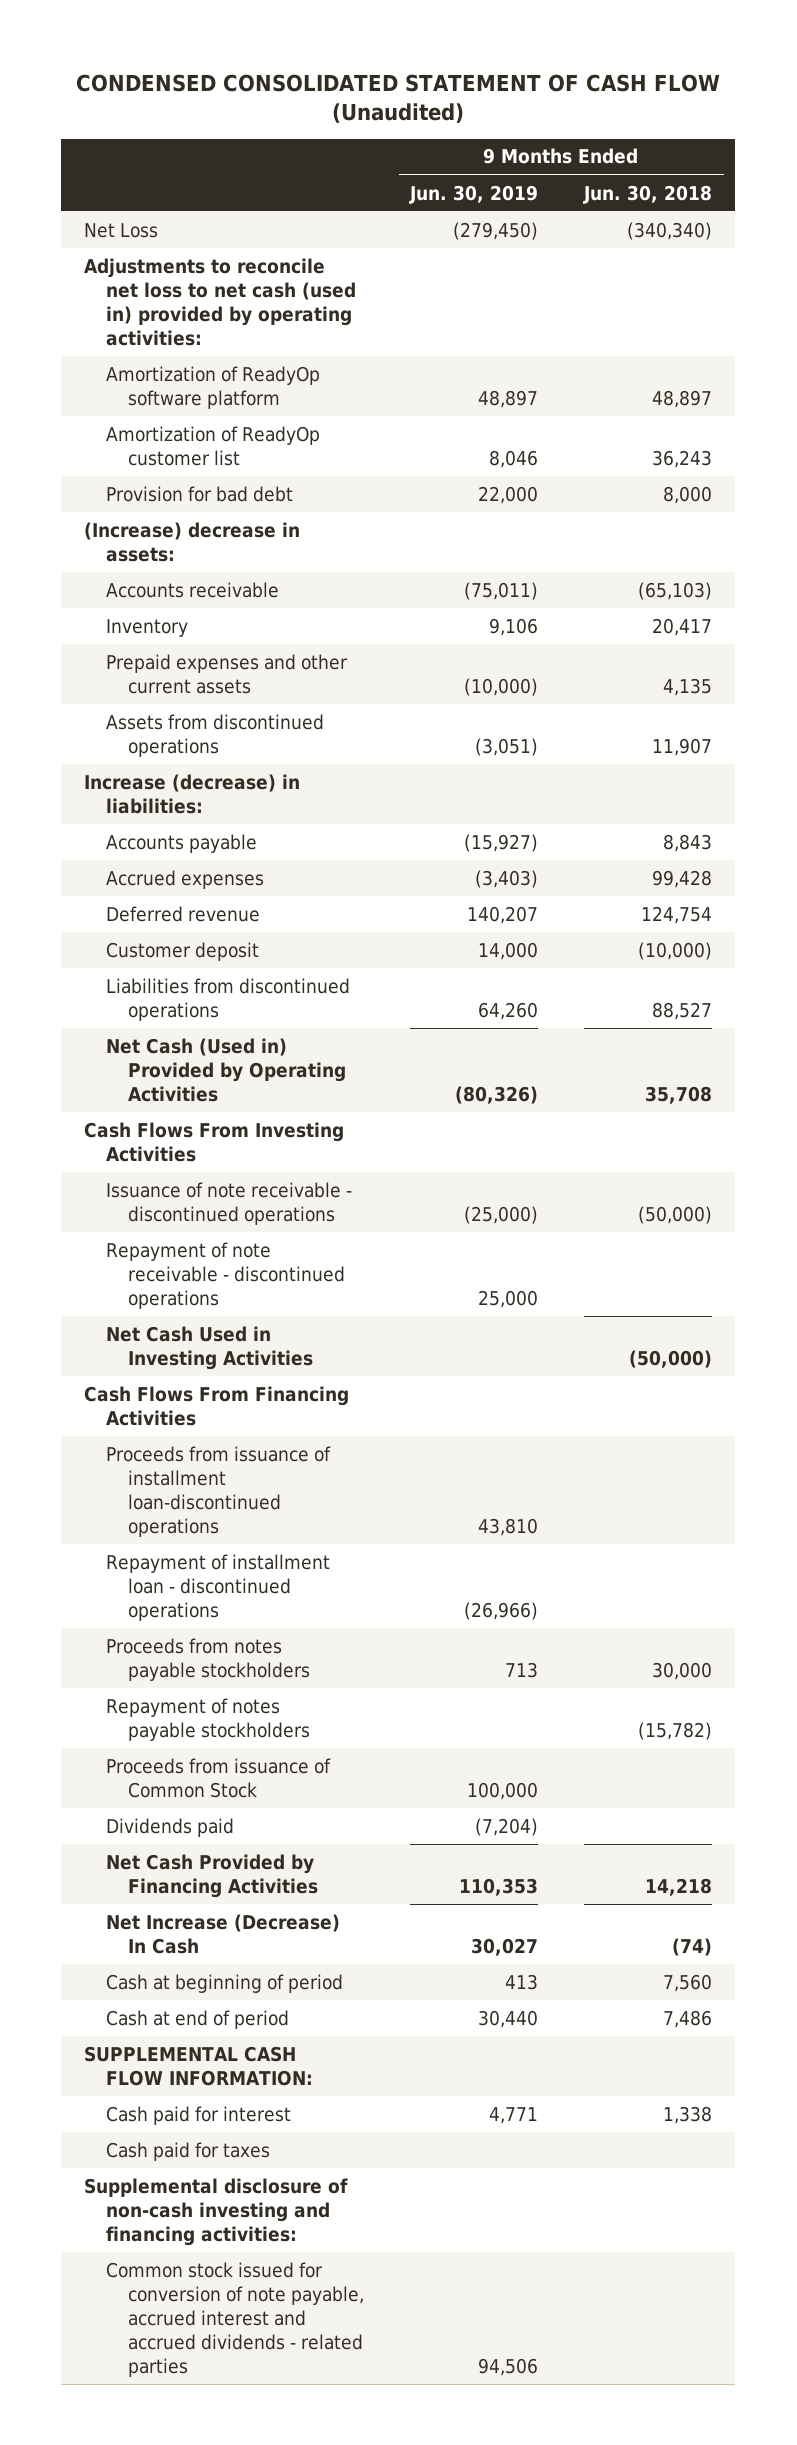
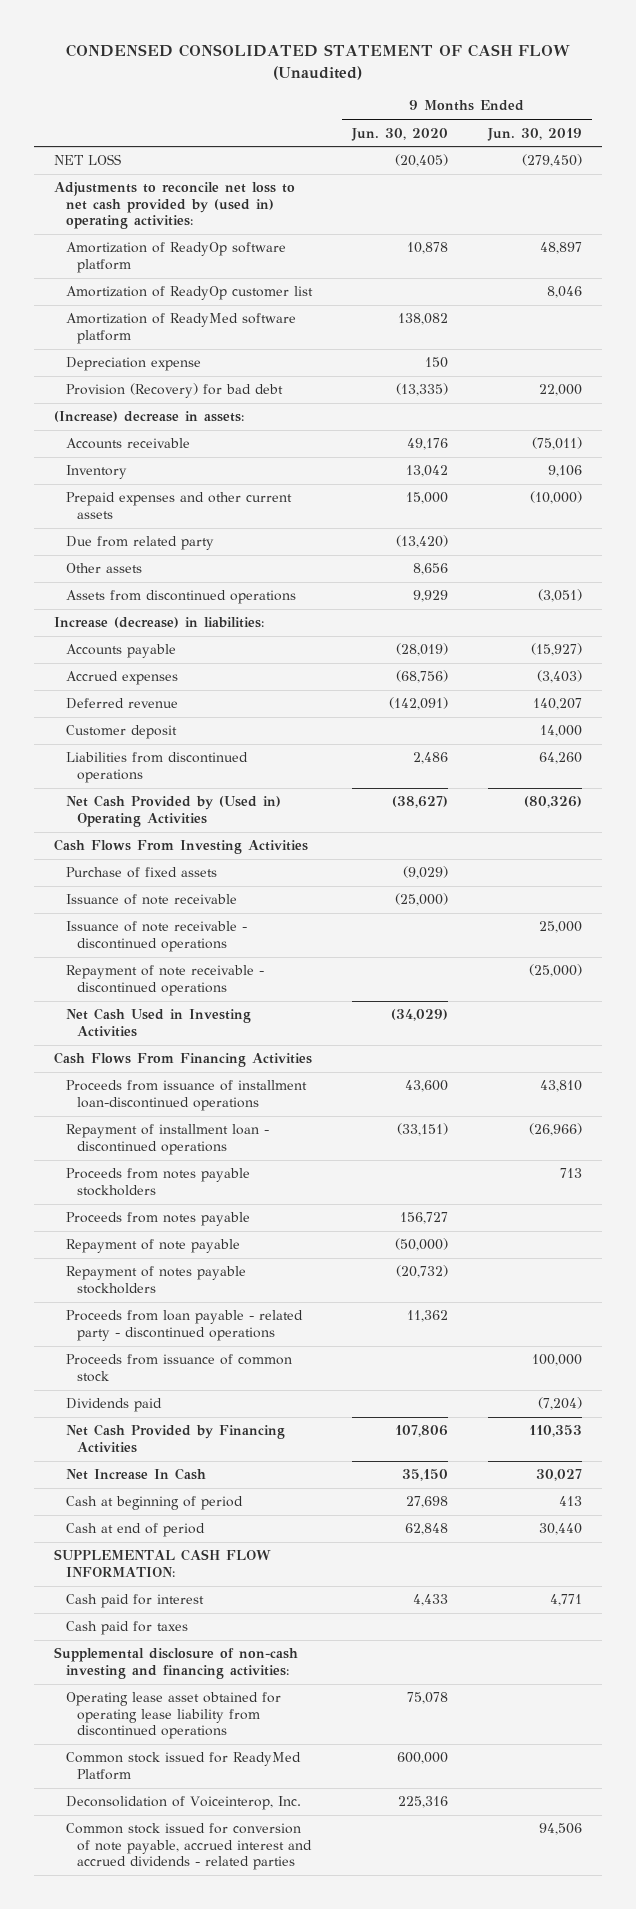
[583,184,713,204] Jun. 30, 2018 -> none
none -> [351,127,449,141] Jun. 30, 2020
[84,222,159,238] Net Loss -> [54,154,122,166] NET LOSS
[84,257,357,347] Adjustments to reconcile net loss to net cash (used in) provided by operating activities: -> [54,182,296,230] Adjustments to reconcile net loss to net cash provided by (used in) operating activities:
none -> [65,313,296,344] Amortization of ReadyMed software platform
none -> [65,357,201,372] Depreciation expense
[106,485,294,502] Provision for bad debt -> [65,383,283,399] Provision (Recovery) for bad debt
none -> [65,536,214,551] Due from related party
none -> [65,563,142,574] Other assets
[106,1037,347,1103] Net Cash (Used in) Provided by Operating Activities -> [65,795,281,827] Net Cash Provided by (Used in) Operating Activities
none -> [65,867,217,879] Purchase of fixed assets
none -> [65,894,237,906] Issuance of note receivable
[464,1205,539,1224] (25,000) -> [538,921,582,934] 25,000
[478,1290,539,1309] 25,000 -> [528,964,582,978] (25,000)
none -> [65,1212,250,1227] Proceeds from notes payable
none -> [65,1239,240,1254] Repayment of note payable
none -> [65,1310,303,1341] Proceeds from loan payable - related party - discontinued operations
[106,1757,332,1798] Proceeds from issuance of Common Stock -> [65,1354,292,1382] Proceeds from issuance of common stock
[106,1913,341,1954] Net Increase (Decrease) In Cash -> [65,1468,206,1481] Net Increase In Cash
none -> [65,1692,281,1740] Operating lease asset obtained for operating lease liability from discontinued operations
none -> [65,1752,301,1780] Common stock issued for ReadyMed Platform
none -> [65,1796,301,1811] Deconsolidation of Voiceinterop, Inc.

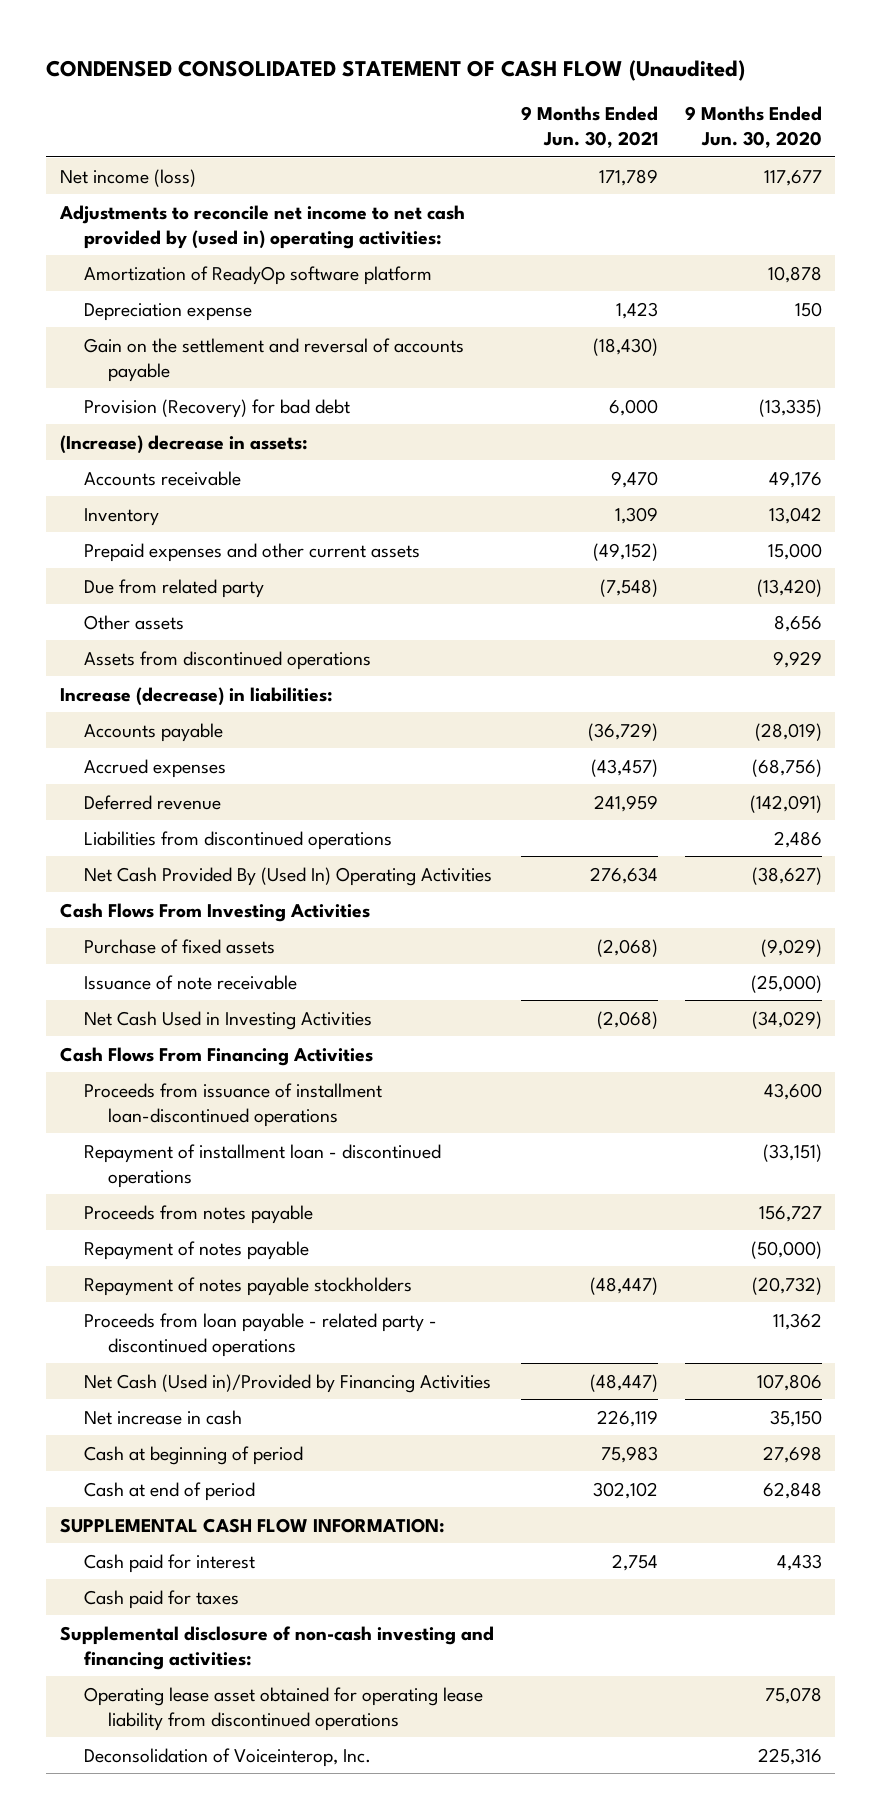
[486,127,582,141] Jun. 30, 2019 -> none
none -> [520,106,658,149] 9 Months Ended Jun. 30, 2021
[54,154,122,166] NET LOSS -> [59,168,196,187] Net income (loss)
[395,154,449,168] (20,405) -> [763,169,822,186] 117,677
[54,182,296,230] Adjustments to reconcile net loss to net cash provided by (used in) operating activities: -> [58,204,465,249] Adjustments to reconcile net income to net cash provided by (used in) operating activities:
[65,286,313,301] Amortization of ReadyOp customer list -> none
[65,313,296,344] Amortization of ReadyMed software platform -> none
none -> [83,337,464,382] Gain on the settlement and reversal of accounts payable
[65,725,177,740] Customer deposit -> none
[65,795,281,827] Net Cash Provided by (Used in) Operating Activities -> [83,866,492,886] Net Cash Provided By (Used In) Operating Activities
[65,921,247,952] Issuance of note receivable - discontinued operations -> none
[65,965,264,996] Repayment of note receivable - discontinued operations -> none
[65,1168,250,1196] Proceeds from notes payable stockholders -> none
[65,1239,240,1254] Repayment of note payable -> [83,1240,309,1260] Repayment of notes payable
[65,1354,292,1382] Proceeds from issuance of common stock -> none
[65,1398,162,1413] Dividends paid -> none
[65,1424,285,1453] Net Cash Provided by Financing Activities -> [83,1373,491,1393] Net Cash (Used in)/Provided by Financing Activities
[65,1468,206,1481] Net Increase In Cash -> [83,1409,242,1425] Net increase in cash
[65,1752,301,1780] Common stock issued for ReadyMed Platform -> none
[65,1823,312,1871] Common stock issued for conversion of note payable, accrued interest and accrued dividends - related parties -> none

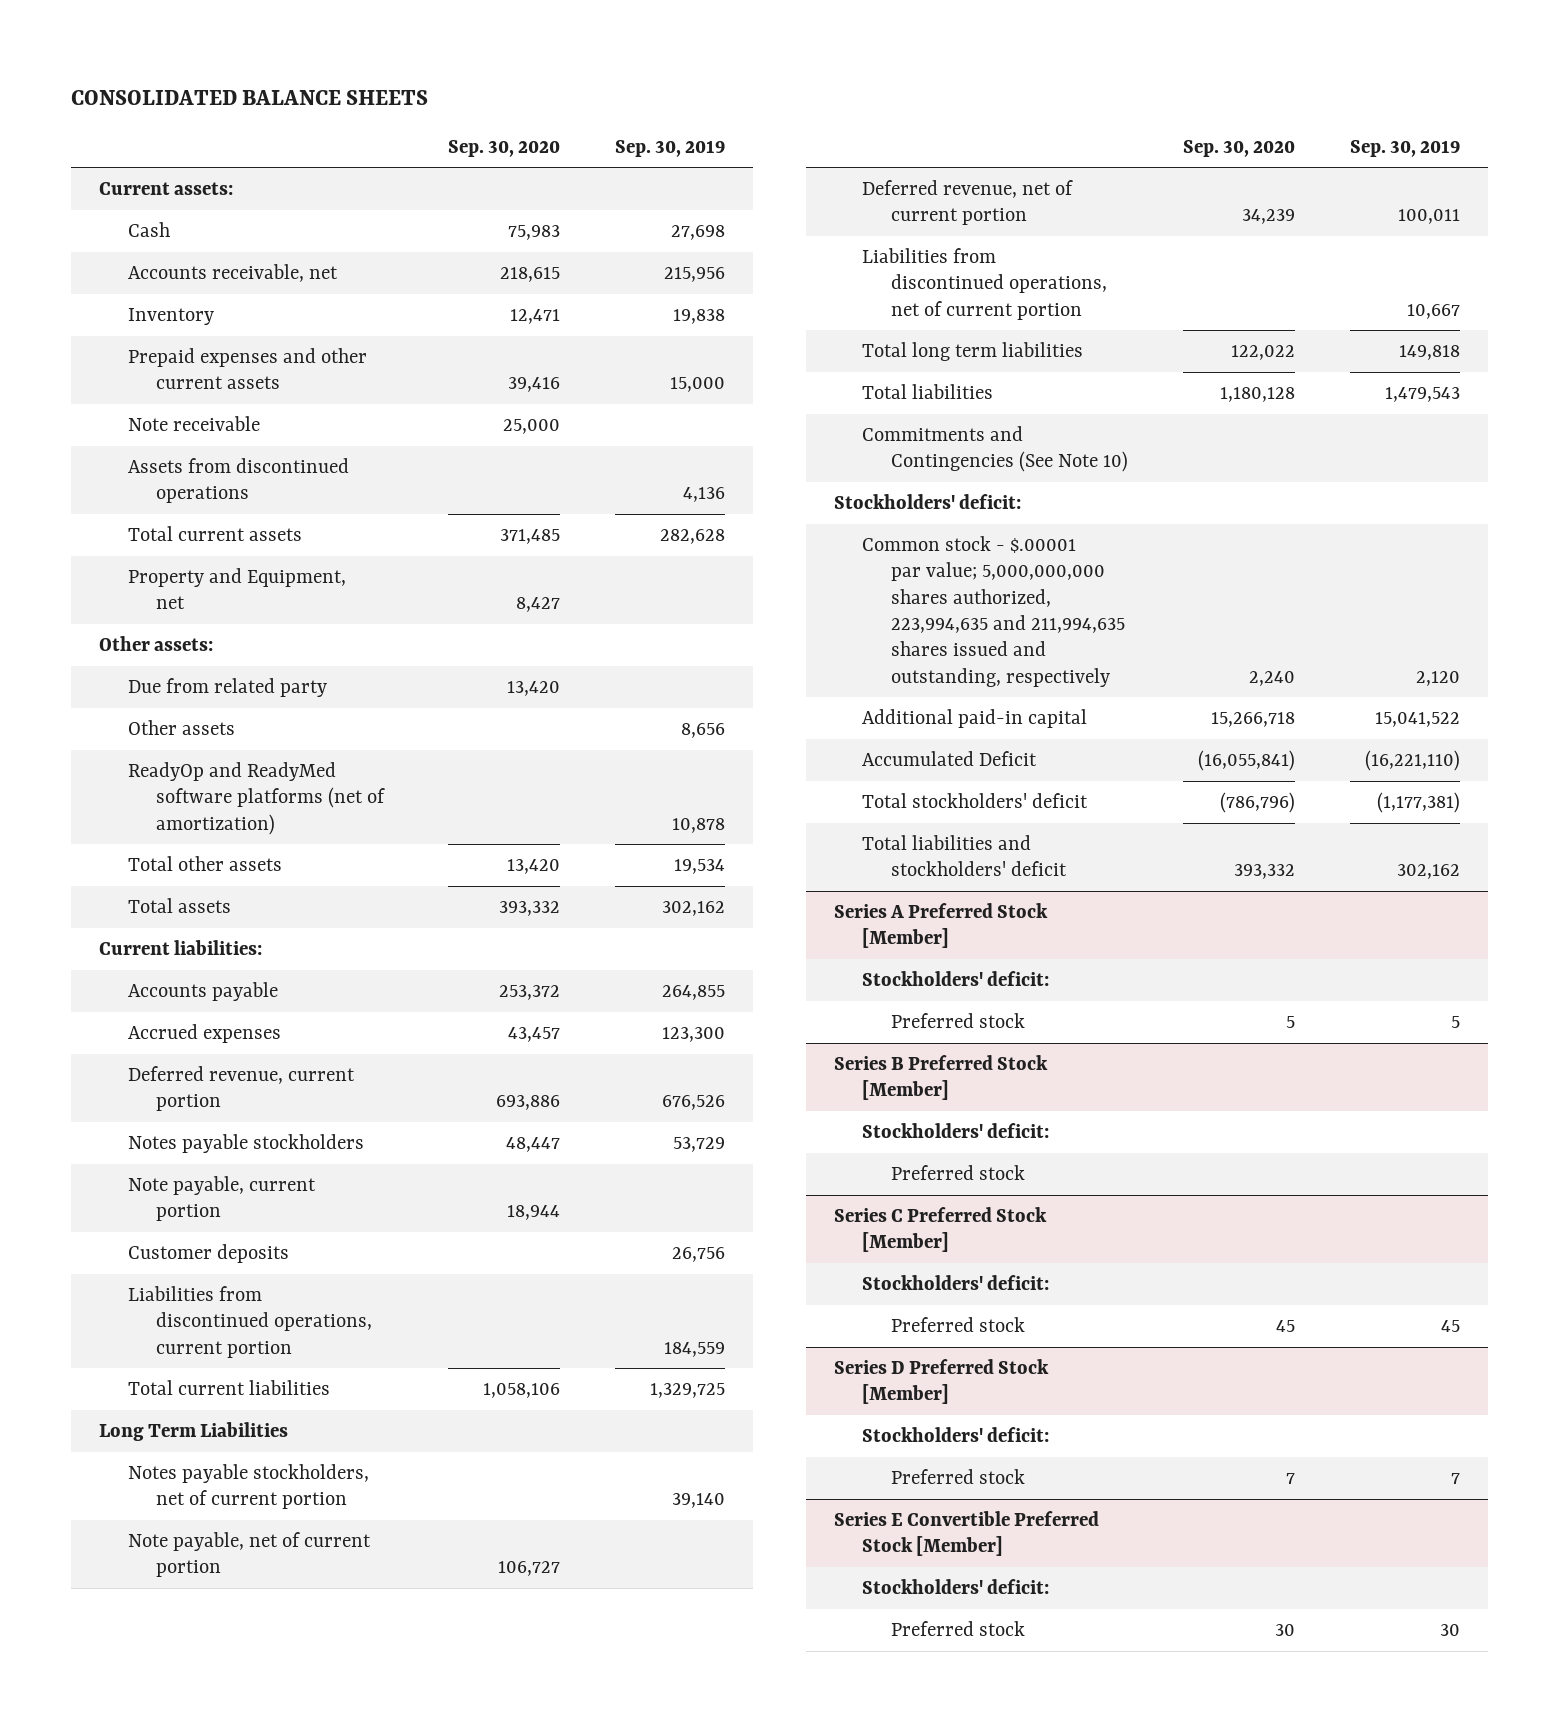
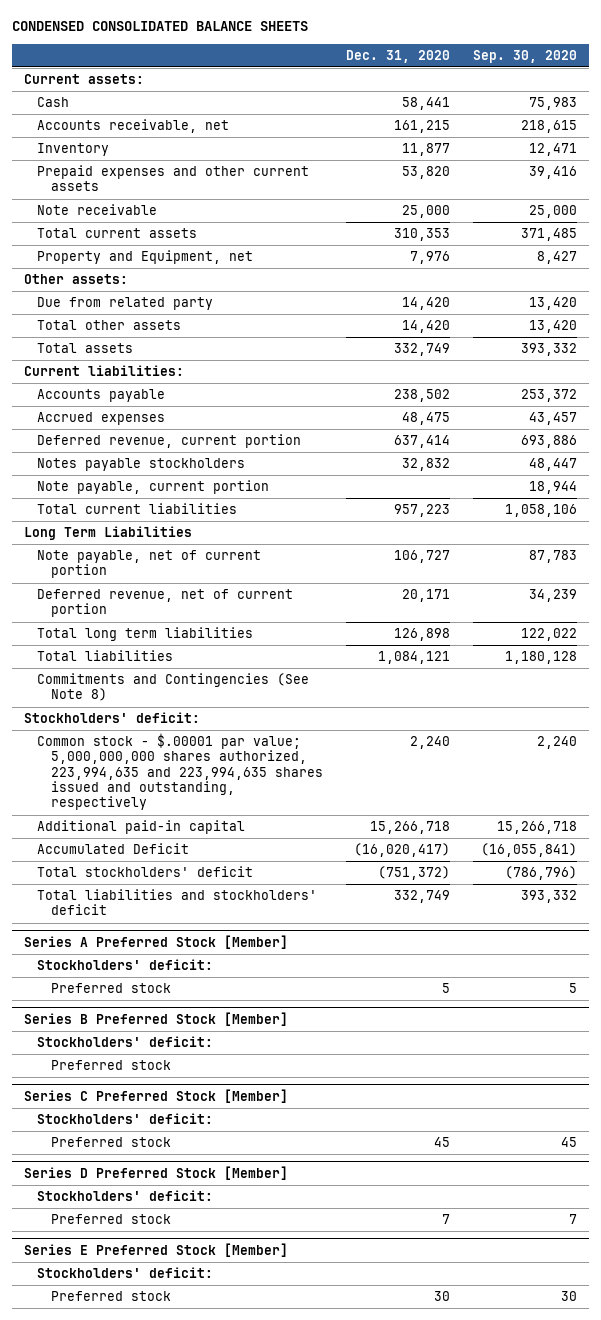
[71,89,429,105] CONSOLIDATED BALANCE SHEETS -> [12,21,309,32] CONDENSED CONSOLIDATED BALANCE SHEETS
[615,139,726,157] Sep. 30, 2019 -> none
none -> [345,49,450,63] Dec. 31, 2020
[127,457,349,504] Assets from discontinued operations -> none
[127,719,235,735] Other assets -> none
[127,761,386,835] ReadyOp and ReadyMed software platforms (net of amortization) -> none
[127,1243,289,1263] Customer deposits -> none
[127,1285,373,1358] Liabilities from discontinued operations, current portion -> none
[127,1463,369,1510] Notes payable stockholders, net of current portion -> none
[498,1561,561,1577] 106,727 -> [529,550,578,564] 87,783
[862,247,1108,320] Liabilities from discontinued operations, net of current portion -> none
[862,425,1129,473] Commitments and Contingencies (See Note 10) -> [37,673,310,702] Commitments and Contingencies (See Note 8)
[862,535,1126,687] Common stock - $.00001 par value; 5,000,000,000 shares authorized, 223,994,635 and 211,994,635 shares issued and outstanding, respectively -> [37,733,323,811] Common stock - $.00001 par value; 5,000,000,000 shares authorized, 223,994,635 and 223,994,635 shares issued and outstanding, respectively
[833,1510,1099,1557] Series E Convertible Preferred Stock [Member] -> [23,1242,288,1257] Series E Preferred Stock [Member]

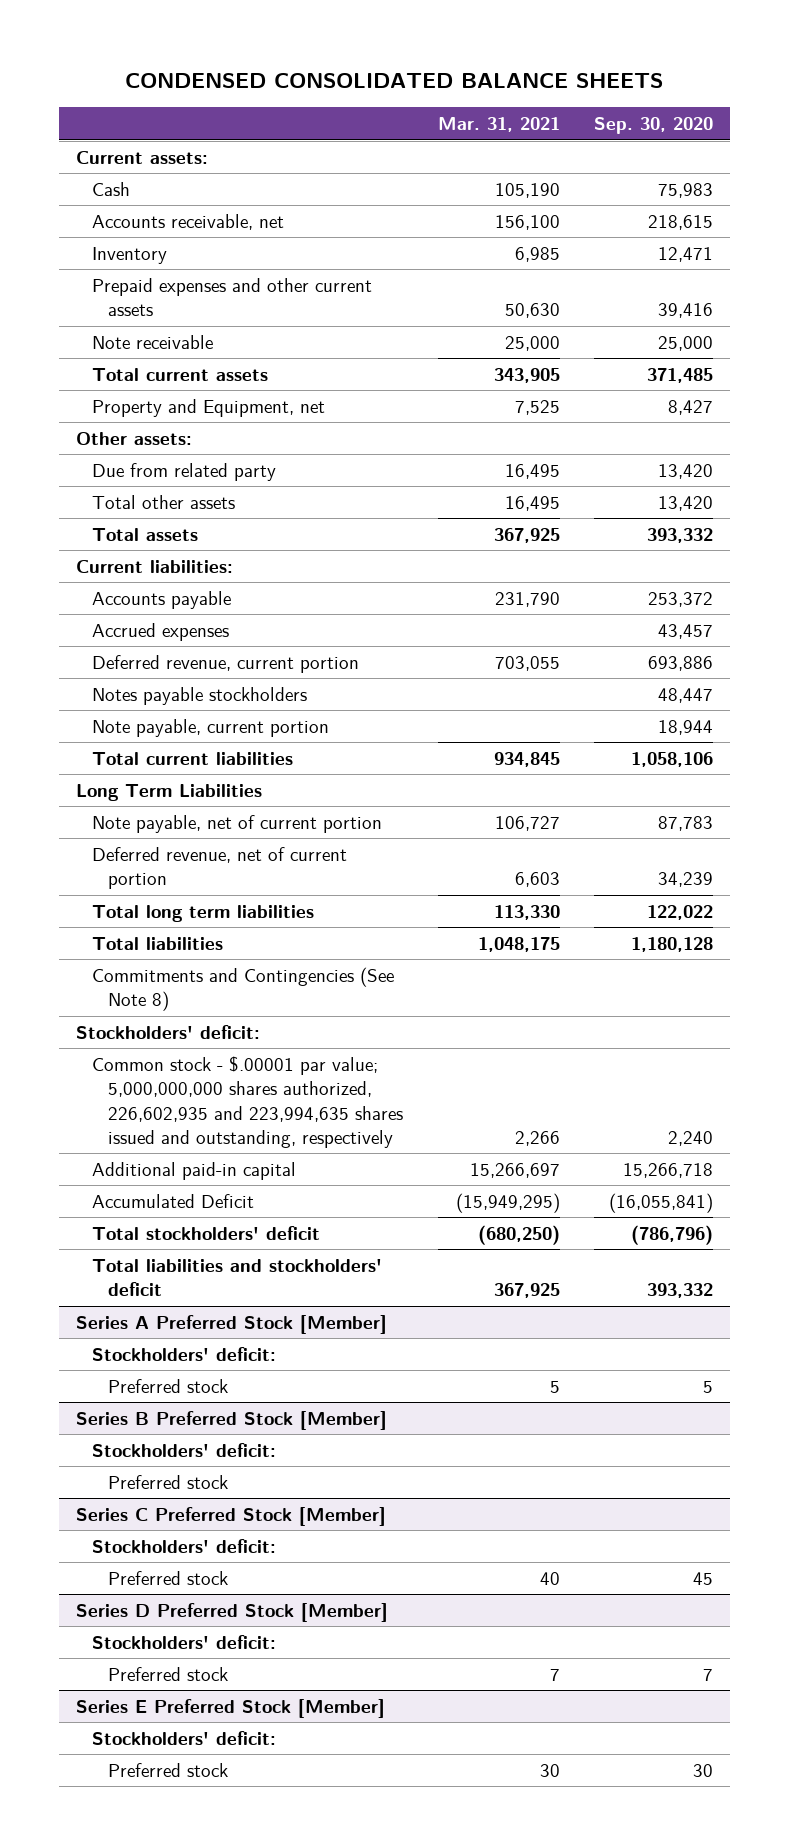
[345,49,450,63] Dec. 31, 2020 -> none
none -> [437,117,560,133] Mar. 31, 2021
[37,733,323,811] Common stock - $.00001 par value; 5,000,000,000 shares authorized, 223,994,635 and 223,994,635 shares issued and outstanding, respectively -> [92,1055,404,1148] Common stock - $.00001 par value; 5,000,000,000 shares authorized, 226,602,935 and 223,994,635 shares issued and outstanding, respectively

